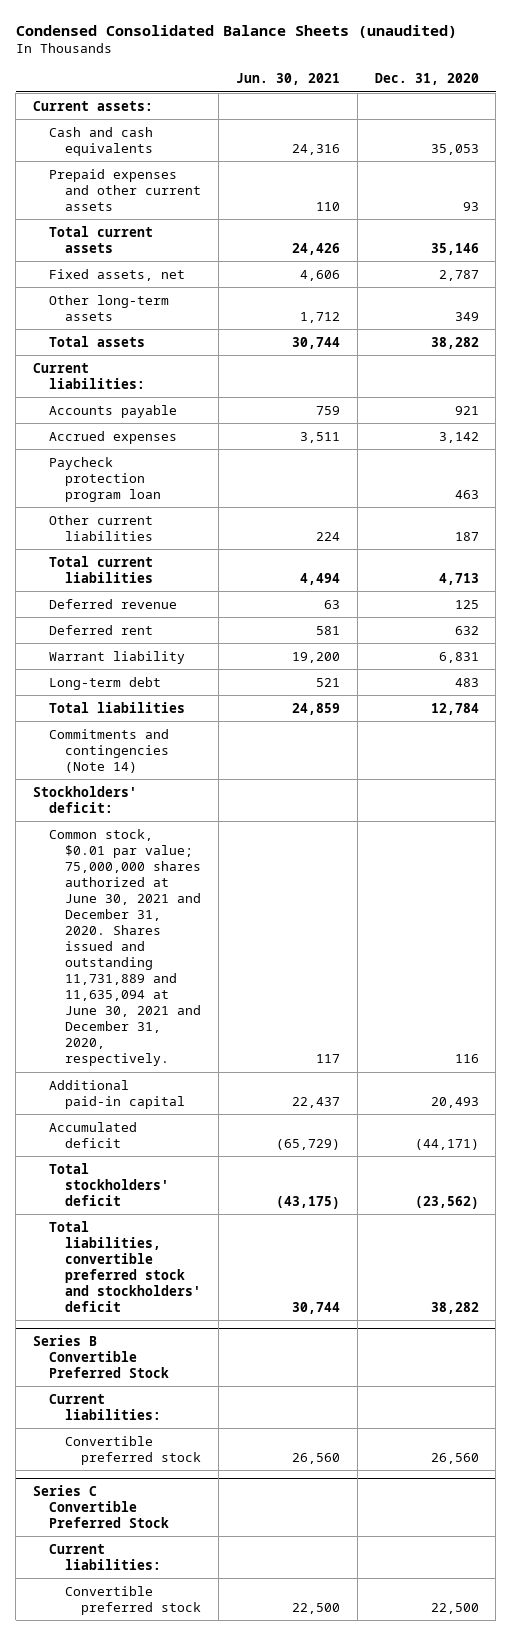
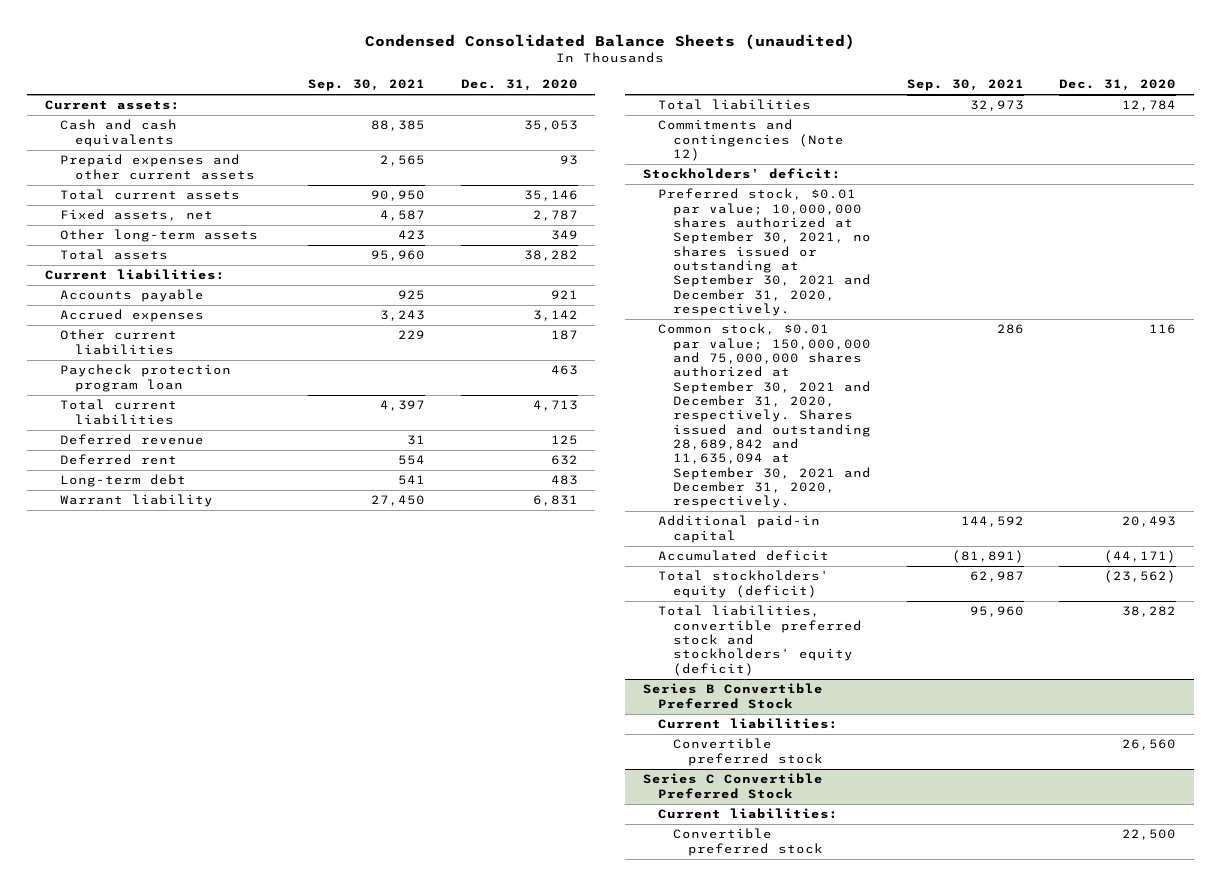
[235,73,340,86] Jun. 30, 2021 -> none
none -> [308,79,426,92] Sep. 30, 2021
[49,456,162,502] Paycheck protection program loan -> [59,364,231,392] Paycheck protection program loan
[49,650,186,664] Warrant liability -> [59,494,213,508] Warrant liability
[49,728,170,773] Commitments and contingencies (Note 14) -> [658,119,845,162] Commitments and contingencies (Note 12)
none -> [658,188,872,317] Preferred stock, $0.01 par value; 10,000,000 shares authorized at September 30, 2021, no shares issued or outstanding at September 30, 2021 and December 31, 2020, respectively.
[49,828,202,1067] Common stock, $0.01 par value; 75,000,000 shares authorized at June 30, 2021 and December 31, 2020. Shares issued and outstanding 11,731,889 and 11,635,094 at June 30, 2021 and December 31, 2020, respectively. -> [658,323,872,509] Common stock, $0.01 par value; 150,000,000 and 75,000,000 shares authorized at September 30, 2021 and December 31, 2020, respectively. Shares issued and outstanding 28,689,842 and 11,635,094 at September 30, 2021 and December 31, 2020, respectively.
[49,1162,170,1206] Total stockholders' deficit -> [658,570,830,598] Total stockholders' equity (deficit)
[49,1220,202,1312] Total liabilities, convertible preferred stock and stockholders' deficit -> [658,605,863,676] Total liabilities, convertible preferred stock and stockholders' equity (deficit)

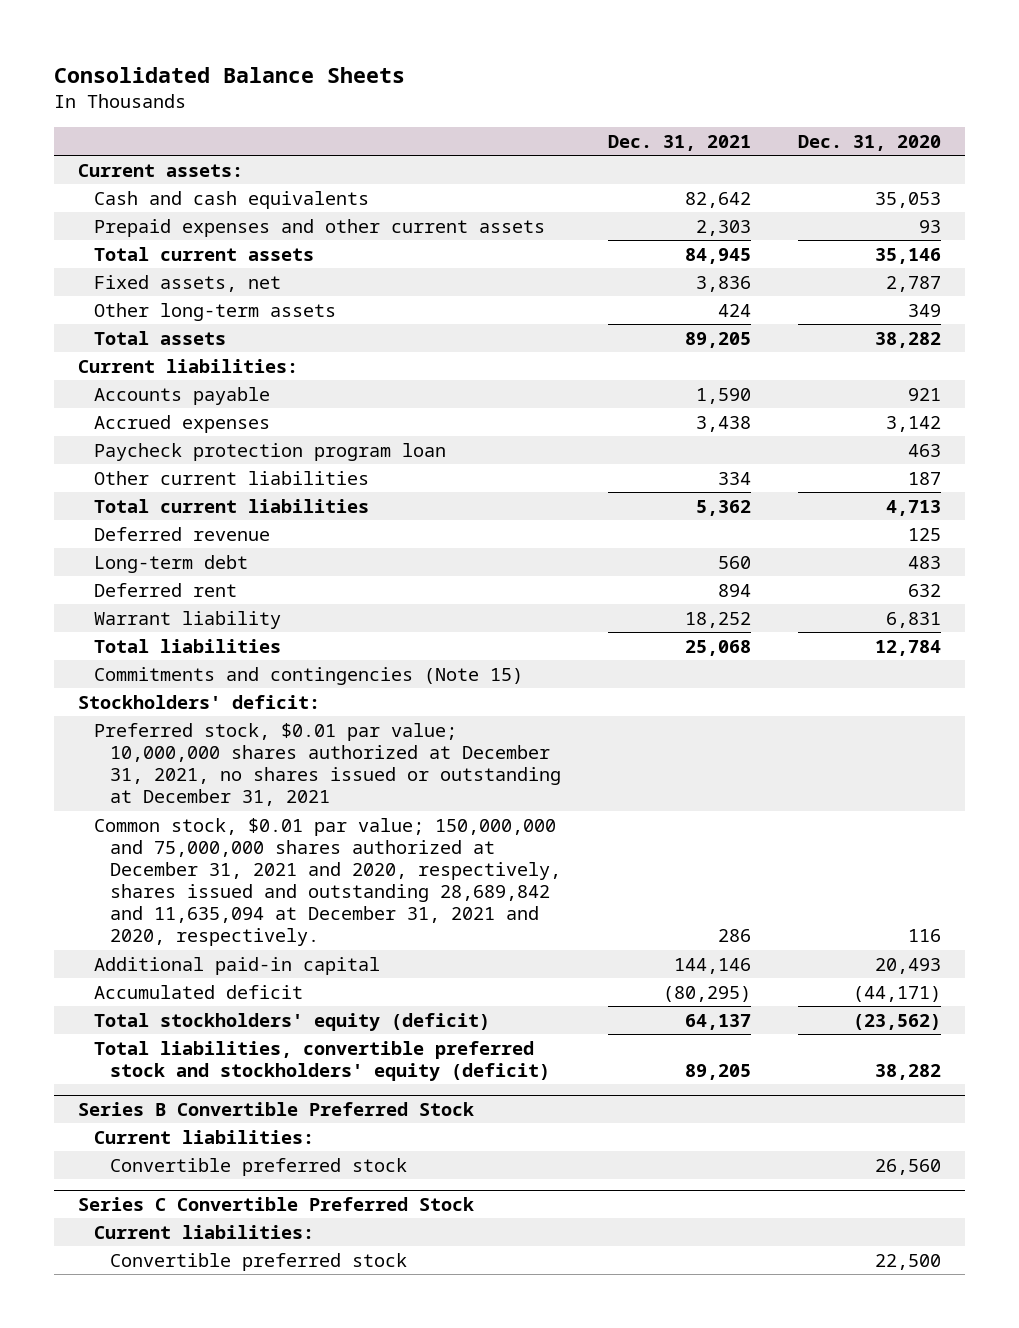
[365,33,856,50] Condensed Consolidated Balance Sheets (unaudited) -> [54,67,406,84] Consolidated Balance Sheets
[308,79,426,92] Sep. 30, 2021 -> none
none -> [608,134,752,151] Dec. 31, 2021
[59,329,177,355] Other current liabilities -> [94,470,370,485] Other current liabilities
[59,454,177,466] Deferred rent -> [94,582,238,597] Deferred rent
[658,119,845,162] Commitments and contingencies (Note 12) -> [94,666,524,685] Commitments and contingencies (Note 15)
[658,188,872,317] Preferred stock, $0.01 par value; 10,000,000 shares authorized at September 30, 2021, no shares issued or outstanding at September 30, 2021 and December 31, 2020, respectively. -> [94,722,562,807] Preferred stock, $0.01 par value; 10,000,000 shares authorized at December 31, 2021, no shares issued or outstanding at December 31, 2021
[658,323,872,509] Common stock, $0.01 par value; 150,000,000 and 75,000,000 shares authorized at September 30, 2021 and December 31, 2020, respectively. Shares issued and outstanding 28,689,842 and 11,635,094 at September 30, 2021 and December 31, 2020, respectively. -> [94,817,562,947] Common stock, $0.01 par value; 150,000,000 and 75,000,000 shares authorized at December 31, 2021 and 2020, respectively, shares issued and outstanding 28,689,842 and 11,635,094 at December 31, 2021 and 2020, respectively.

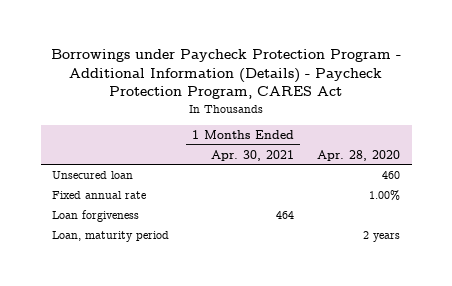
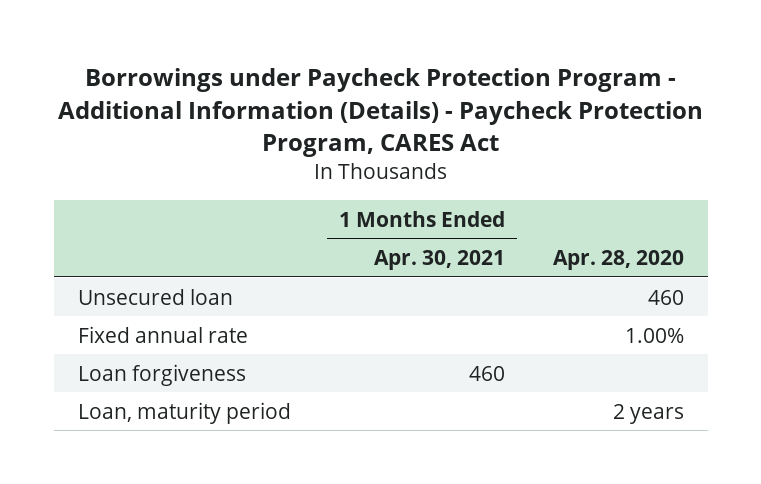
[276,211,295,220] 464 -> [468,365,505,381] 460

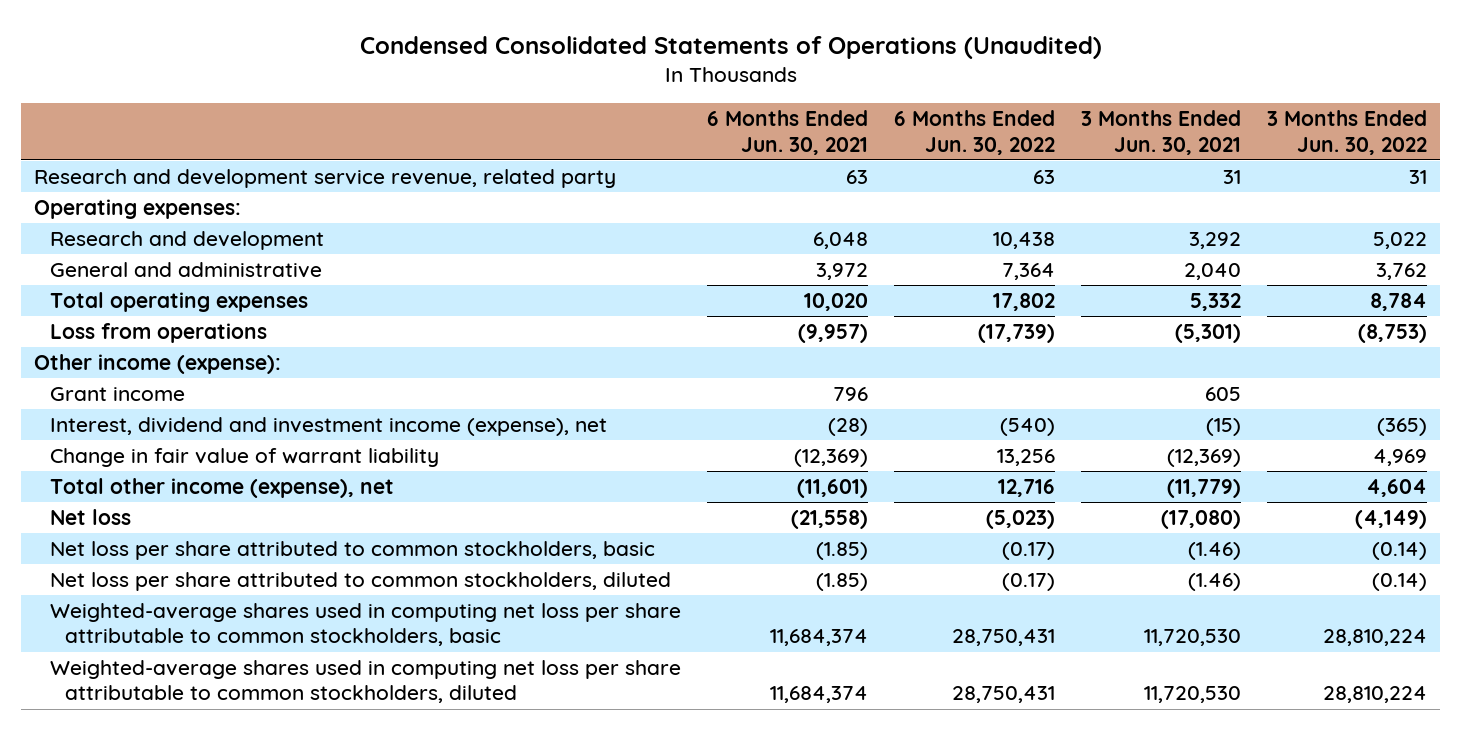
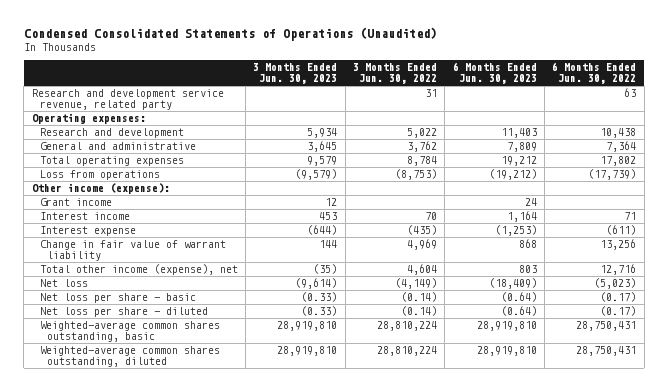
[706,110,868,155] 6 Months Ended Jun. 30, 2021 -> none
[1080,110,1241,155] 3 Months Ended Jun. 30, 2021 -> none
none -> [253,63,338,85] 3 Months Ended Jun. 30, 2023
none -> [452,62,537,85] 6 Months Ended Jun. 30, 2023
[49,417,607,437] Interest, dividend and investment income (expense), net -> none
none -> [39,212,130,221] Interest income
none -> [39,226,136,237] Interest expense
[49,541,655,561] Net loss per share attributed to common stockholders, basic -> [39,293,196,304] Net loss per share - basic
[49,572,671,592] Net loss per share attributed to common stockholders, diluted -> [39,307,208,318] Net loss per share - diluted
[49,603,681,647] Weighted-average shares used in computing net loss per share attributable to common stockholders, basic -> [39,321,220,343] Weighted-average common shares outstanding, basic
[49,660,681,704] Weighted-average shares used in computing net loss per share attributable to common stockholders, diluted -> [39,346,220,368] Weighted-average common shares outstanding, diluted

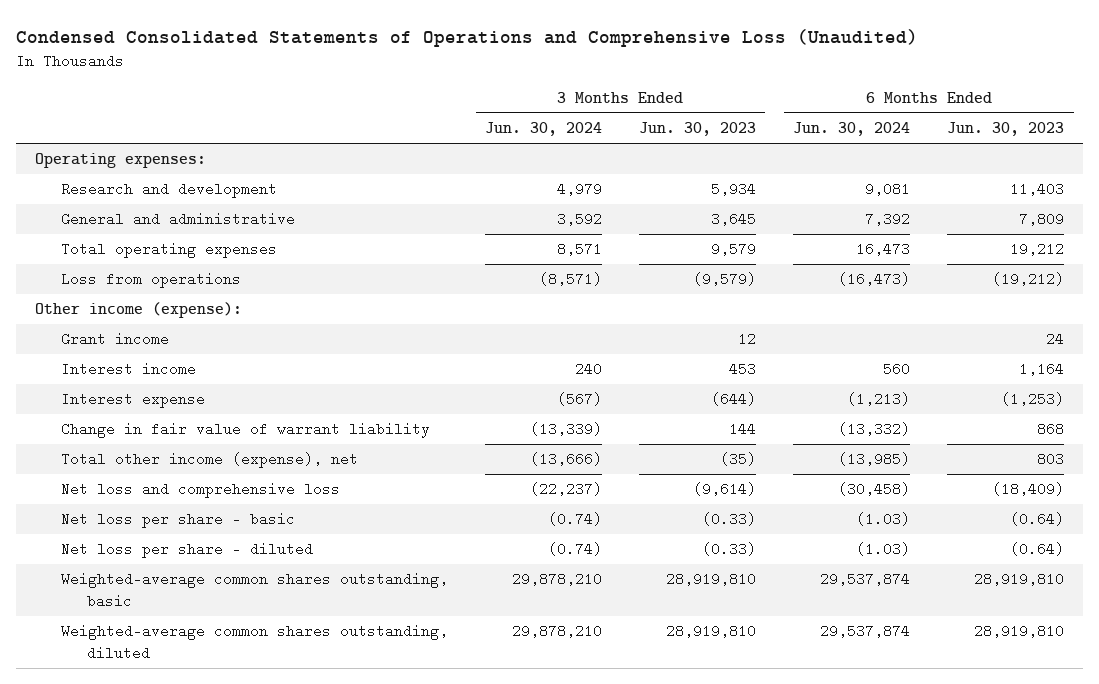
[23,27,437,42] Condensed Consolidated Statements of Operations (Unaudited) -> [15,28,918,47] Condensed Consolidated Statements of Operations and Comprehensive Loss (Unaudited)
[352,63,437,85] 3 Months Ended Jun. 30, 2022 -> none
[552,62,637,85] 6 Months Ended Jun. 30, 2022 -> none
none -> [484,122,602,137] Jun. 30, 2024
none -> [793,122,911,137] Jun. 30, 2024
[31,89,224,111] Research and development service revenue, related party -> none
[39,279,88,288] Net loss -> [60,482,340,499] Net loss and comprehensive loss

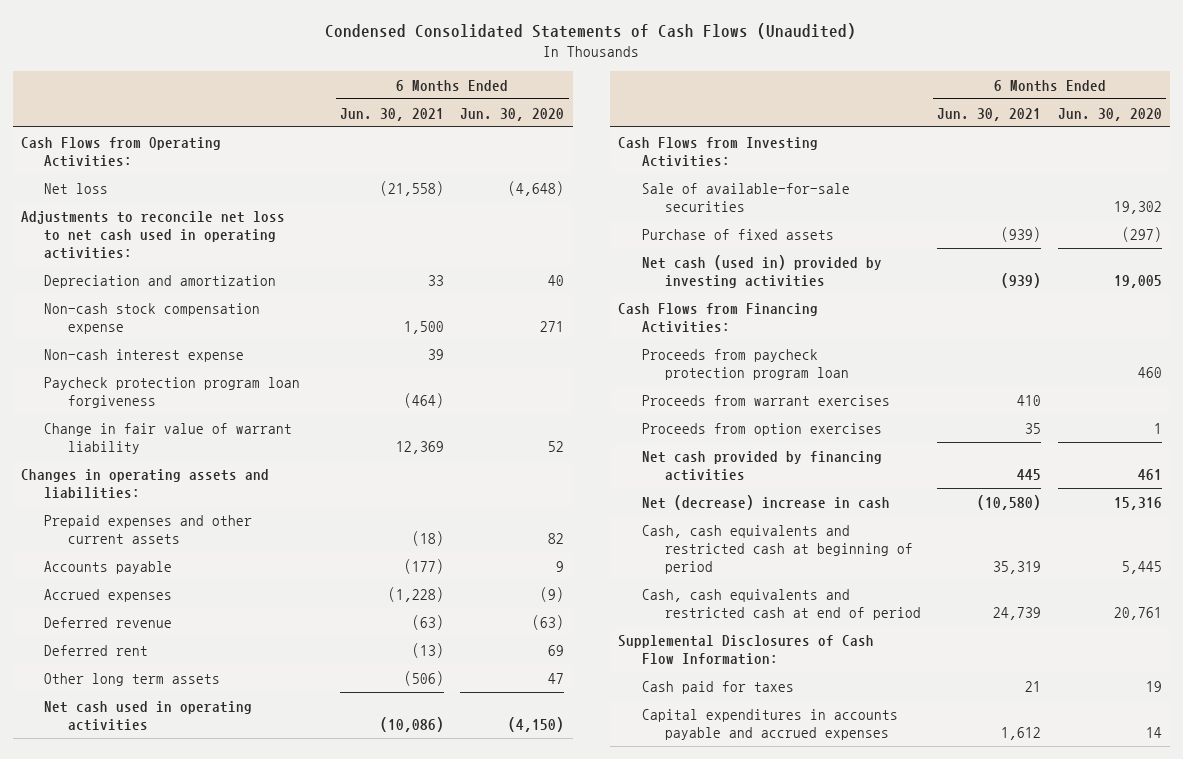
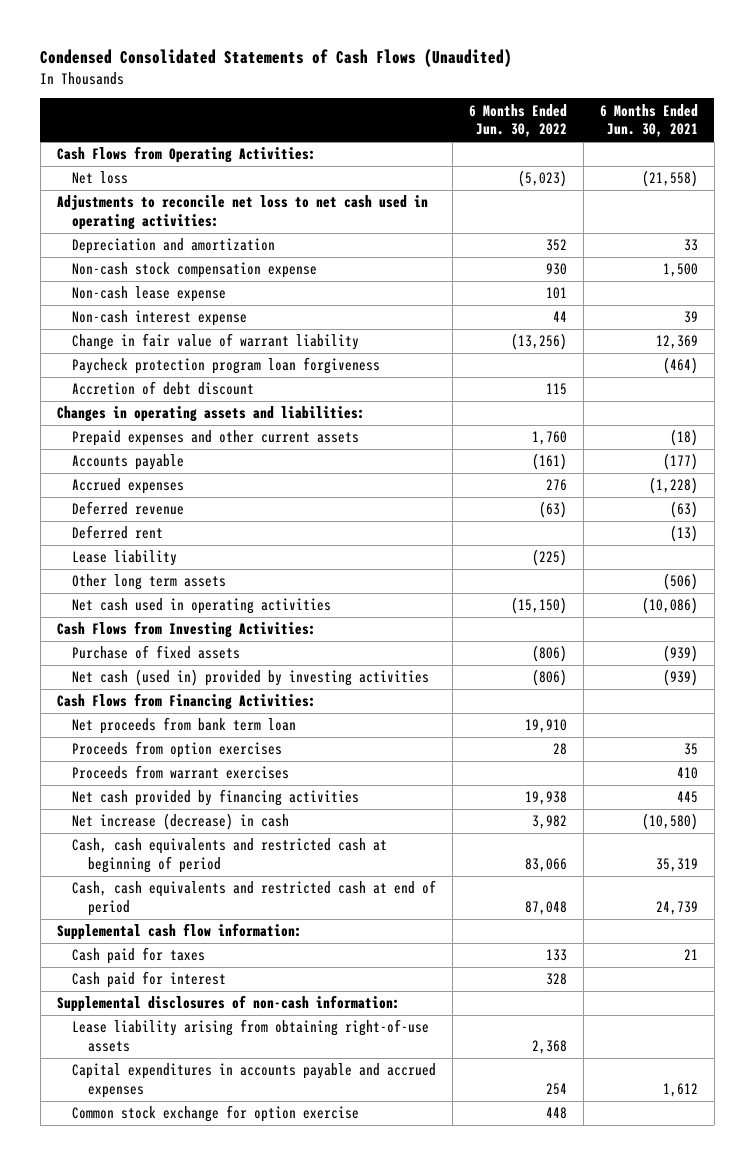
[460,107,565,121] Jun. 30, 2020 -> none
none -> [469,103,568,138] 6 Months Ended Jun. 30, 2022
none -> [72,286,227,303] Non-cash lease expense
[44,376,301,408] Paycheck protection program loan forgiveness -> [72,357,381,375] Paycheck protection program loan forgiveness
none -> [72,381,255,396] Accretion of debt discount
none -> [72,550,178,567] Lease liability
[641,182,850,212] Sale of available-for-sale securities -> none
[641,348,850,380] Proceeds from paycheck protection program loan -> none
none -> [72,717,297,735] Net proceeds from bank term loan
[641,394,890,406] Proceeds from warrant exercises -> [72,765,290,780] Proceeds from warrant exercises
[641,494,890,510] Net (decrease) increase in cash -> [72,813,290,831] Net increase (decrease) in cash
[618,634,875,665] Supplemental Disclosures of Cash Flow Information: -> [56,923,302,941] Supplemental cash flow information:
none -> [72,971,227,989] Cash paid for interest
none -> [56,995,400,1013] Supplemental disclosures of non-cash information:
none -> [72,1019,430,1052] Lease liability arising from obtaining right-of-use assets
none -> [72,1105,360,1123] Common stock exchange for option exercise

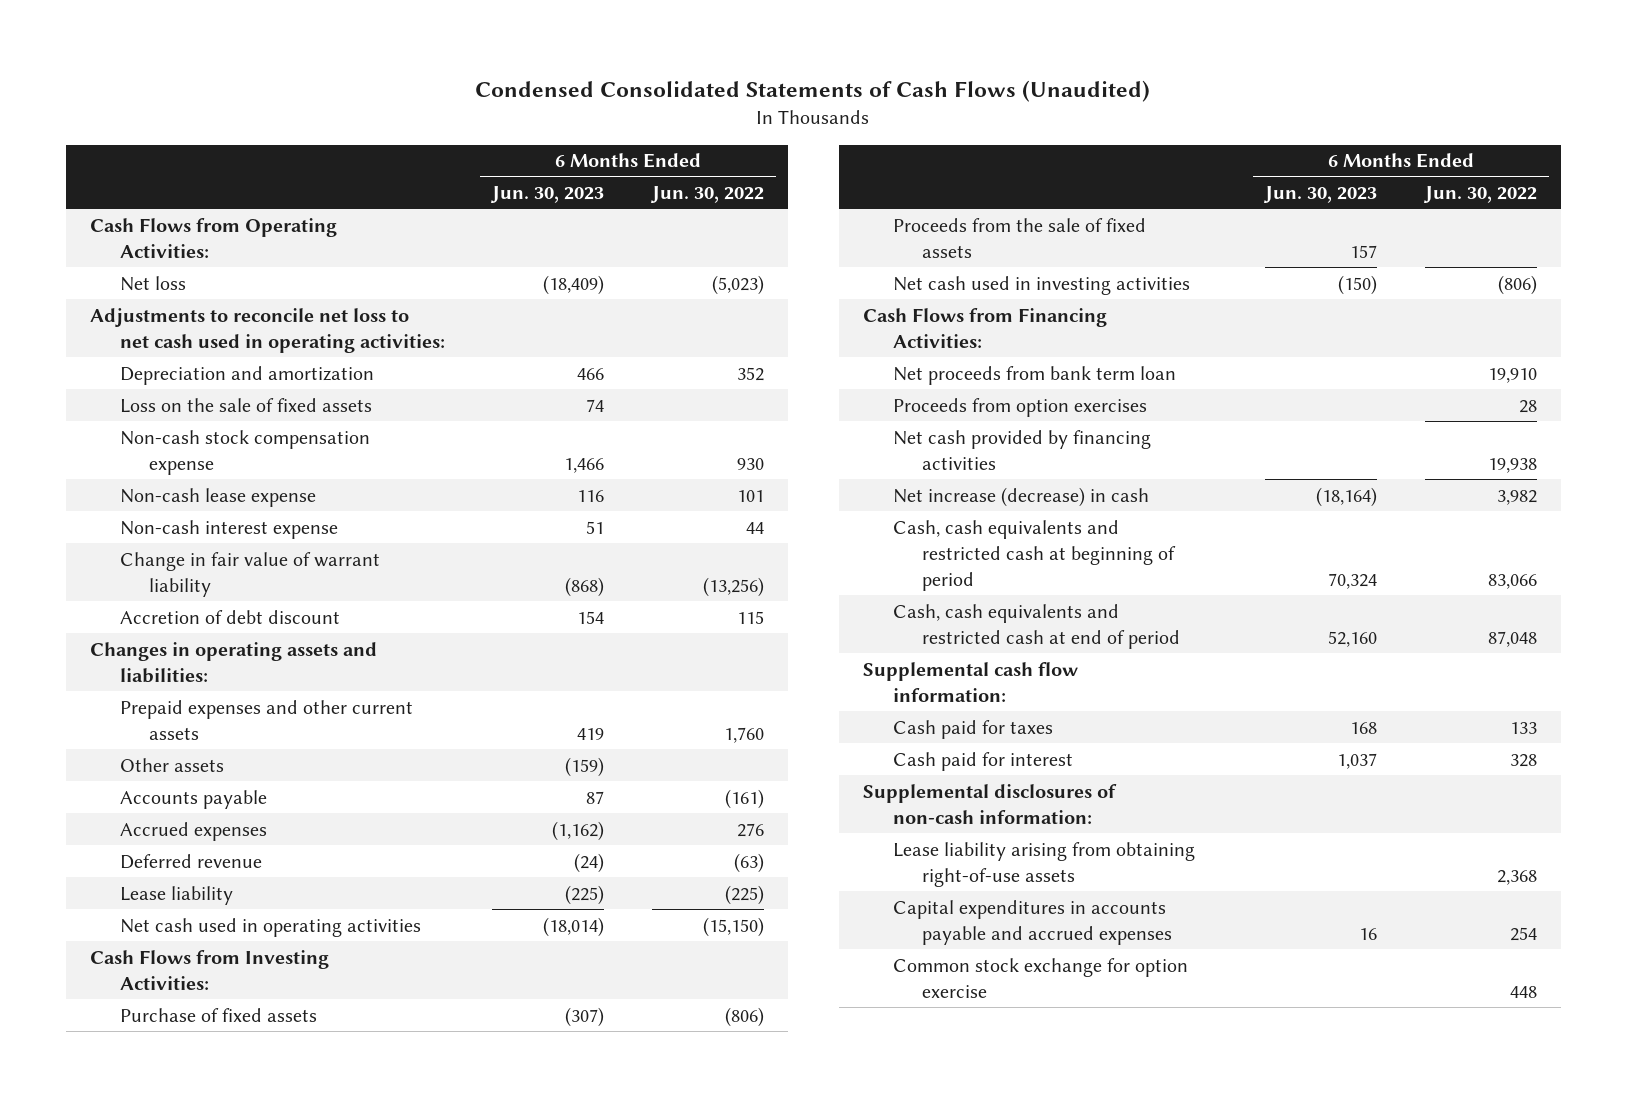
[599,103,698,138] 6 Months Ended Jun. 30, 2021 -> none
none -> [490,186,605,204] Jun. 30, 2023
none -> [119,397,372,413] Loss on the sale of fixed assets
[72,357,381,375] Paycheck protection program loan forgiveness -> none
none -> [119,757,224,772] Other assets
[72,525,164,540] Deferred rent -> none
[72,574,227,591] Other long term assets -> none
none -> [892,217,1146,258] Proceeds from the sale of fixed assets
[72,669,430,687] Net cash (used in) provided by investing activities -> [892,275,1190,295] Net cash used in investing activities
[72,765,290,780] Proceeds from warrant exercises -> none

